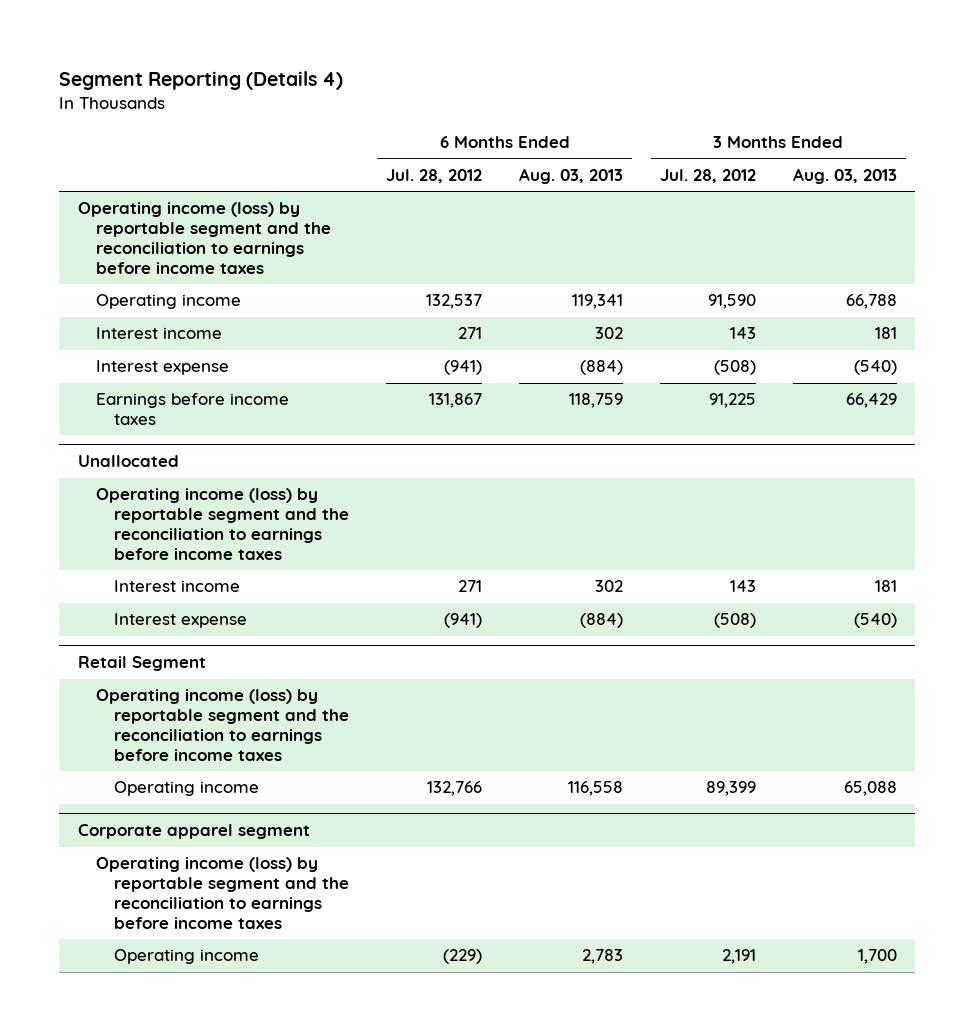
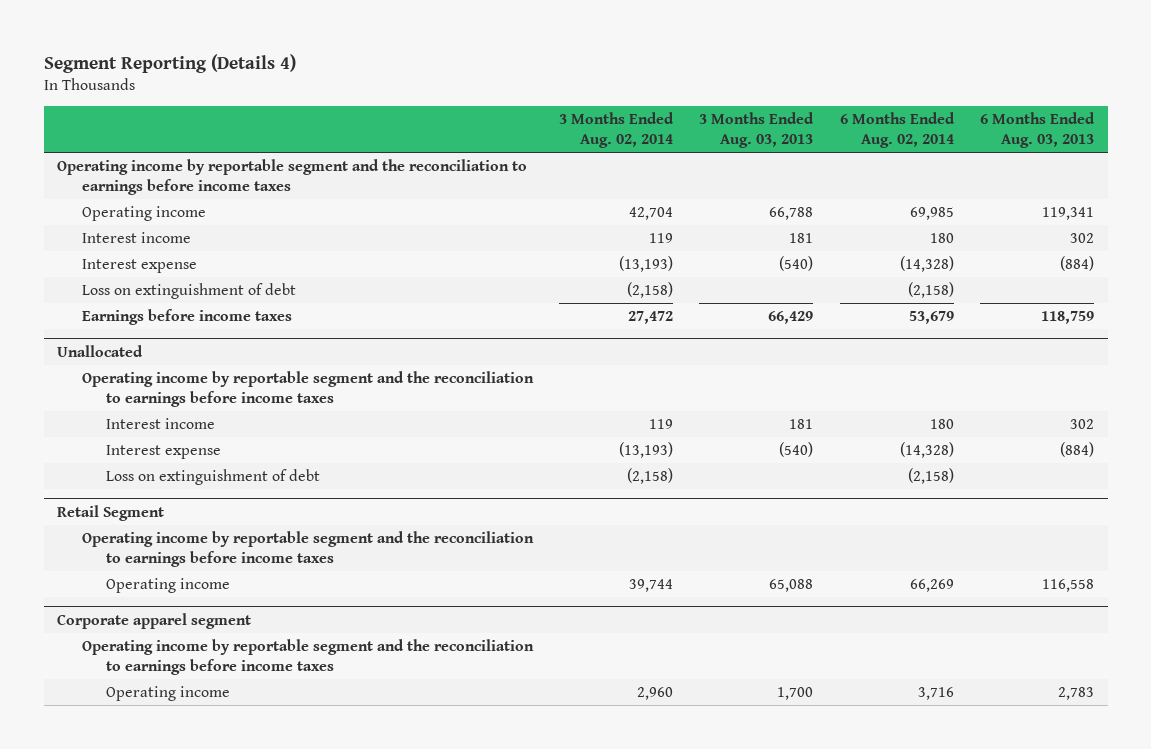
[386,168,483,183] Jul. 28, 2012 -> none
[659,168,756,183] Jul. 28, 2012 -> none
none -> [559,112,675,149] 3 Months Ended Aug. 02, 2014
none -> [839,112,955,149] 6 Months Ended Aug. 02, 2014
[77,202,332,274] Operating income (loss) by reportable segment and the reconciliation to earnings before income taxes -> [56,158,527,195] Operating income by reportable segment and the reconciliation to earnings before income taxes
none -> [81,282,296,299] Loss on extinguishment of debt
[96,488,350,560] Operating income (loss) by reportable segment and the reconciliation to earnings before income taxes -> [81,370,534,407] Operating income by reportable segment and the reconciliation to earnings before income taxes
none -> [106,468,321,485] Loss on extinguishment of debt
[96,689,350,761] Operating income (loss) by reportable segment and the reconciliation to earnings before income taxes -> [81,530,534,567] Operating income by reportable segment and the reconciliation to earnings before income taxes
[96,857,350,929] Operating income (loss) by reportable segment and the reconciliation to earnings before income taxes -> [81,638,534,675] Operating income by reportable segment and the reconciliation to earnings before income taxes

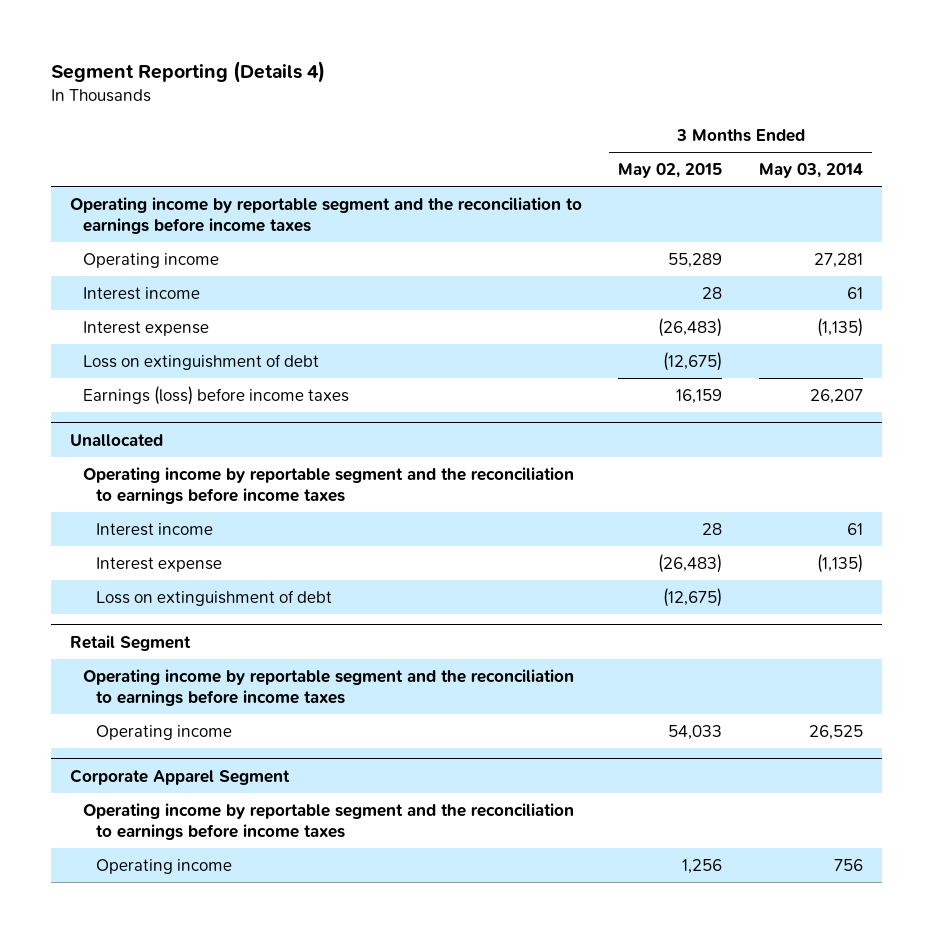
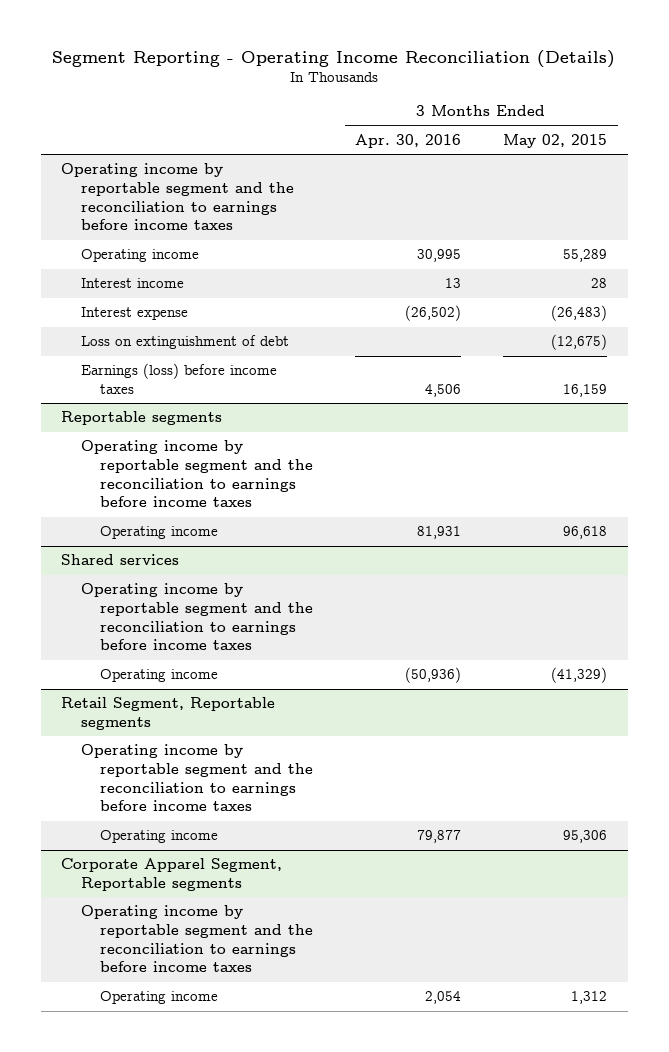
[51,60,326,83] Segment Reporting (Details 4) -> [52,49,616,68] Segment Reporting - Operating Income Reconciliation (Details)
[759,163,864,179] May 03, 2014 -> none
none -> [355,134,462,149] Apr. 30, 2016
[69,433,163,447] Unallocated -> none
none -> [61,411,223,426] Reportable segments
[95,522,213,536] Interest income -> none
[95,556,222,572] Interest expense -> none
[95,589,332,606] Loss on extinguishment of debt -> none
[69,634,191,651] Retail Segment -> none
none -> [100,526,219,540] Operating income
none -> [61,554,180,566] Shared services
[69,768,290,785] Corporate Apparel Segment -> none
[668,724,723,740] 54,033 -> [551,667,608,684] (41,329)
none -> [61,697,276,730] Retail Segment, Reportable segments
[682,858,723,874] 1,256 -> [563,830,608,844] 95,306
none -> [61,858,283,891] Corporate Apparel Segment, Reportable segments
none -> [80,905,314,973] Operating income by reportable segment and the reconciliation to earnings before income taxes
none -> [100,991,219,1005] Operating income

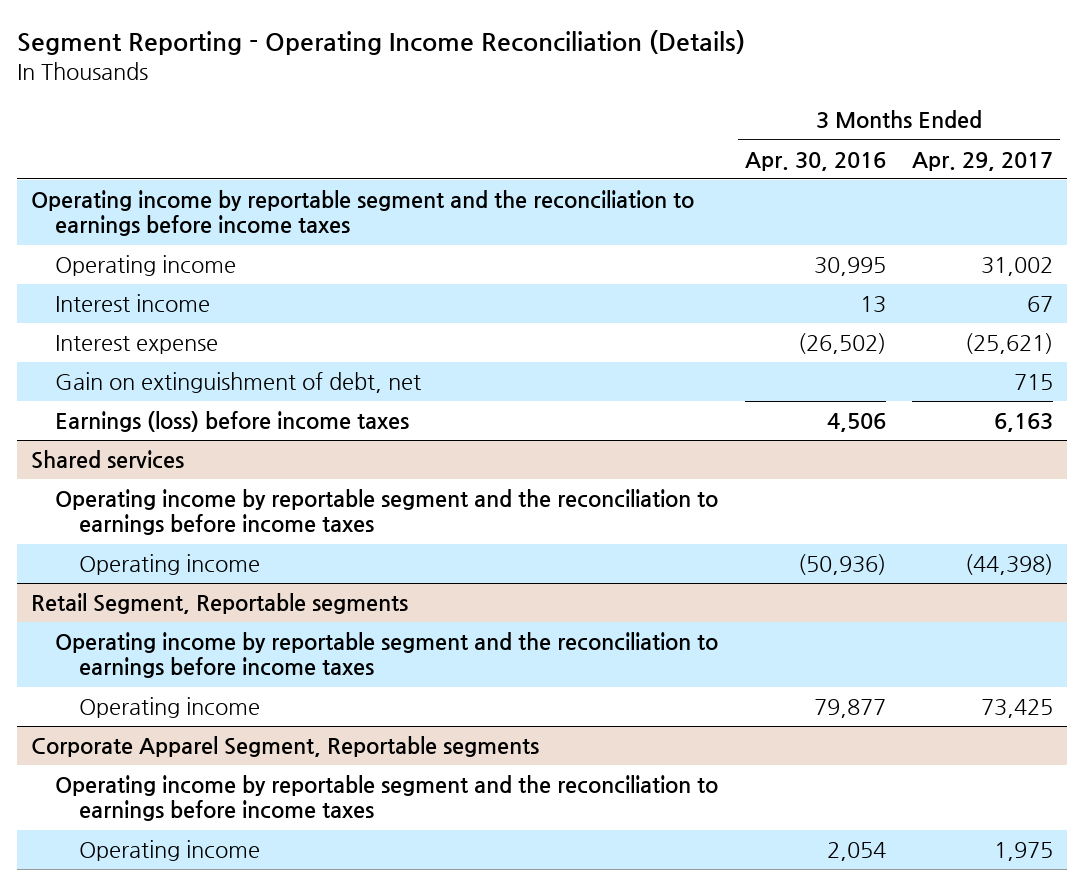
[503,134,608,149] May 02, 2015 -> none
none -> [912,151,1054,171] Apr. 29, 2017
[80,335,289,350] Loss on extinguishment of debt -> [54,372,421,394] Gain on extinguishment of debt, net
[61,411,223,426] Reportable segments -> none
[80,440,314,508] Operating income by reportable segment and the reconciliation to earnings before income taxes -> none
[100,526,219,540] Operating income -> none

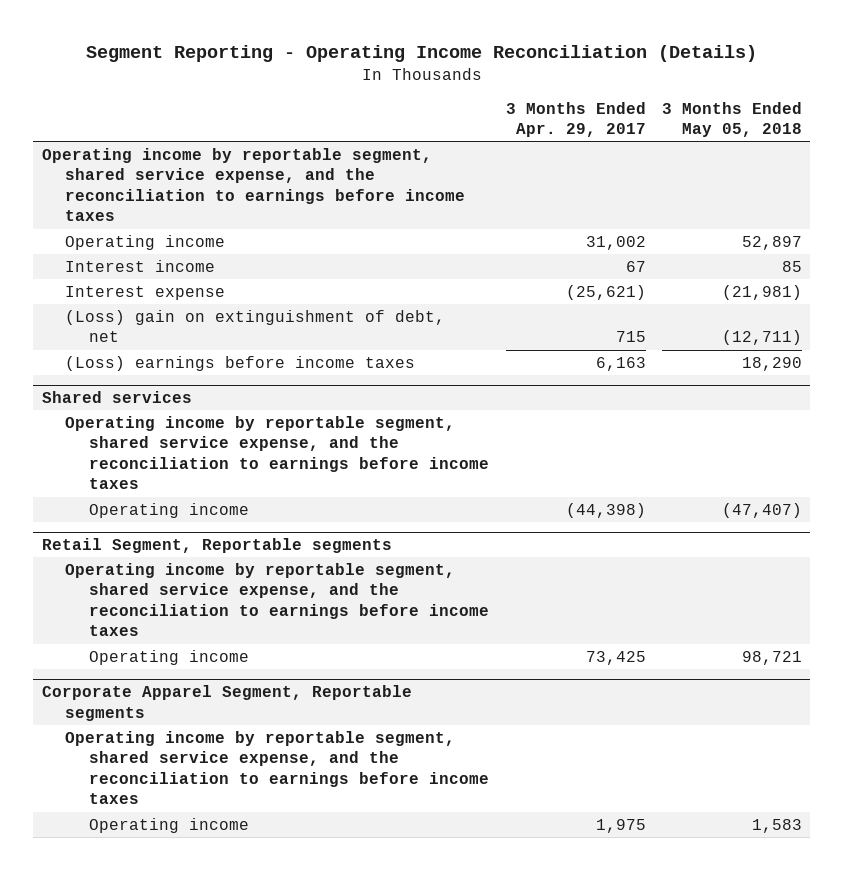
[744,151,886,171] Apr. 30, 2016 -> none
none -> [662,101,803,138] 3 Months Ended May 05, 2018
[30,190,694,237] Operating income by reportable segment and the reconciliation to earnings before income taxes -> [41,147,466,222] Operating income by reportable segment, shared service expense, and the reconciliation to earnings before income taxes
[54,372,421,394] Gain on extinguishment of debt, net -> [65,309,446,343] (Loss) gain on extinguishment of debt, net
[54,411,409,433] Earnings (loss) before income taxes -> [65,355,416,371] (Loss) earnings before income taxes
[54,489,718,536] Operating income by reportable segment and the reconciliation to earnings before income taxes -> [65,415,490,490] Operating income by reportable segment, shared service expense, and the reconciliation to earnings before income taxes
[54,632,718,679] Operating income by reportable segment and the reconciliation to earnings before income taxes -> [65,562,490,637] Operating income by reportable segment, shared service expense, and the reconciliation to earnings before income taxes
[54,775,718,822] Operating income by reportable segment and the reconciliation to earnings before income taxes -> [65,730,490,805] Operating income by reportable segment, shared service expense, and the reconciliation to earnings before income taxes

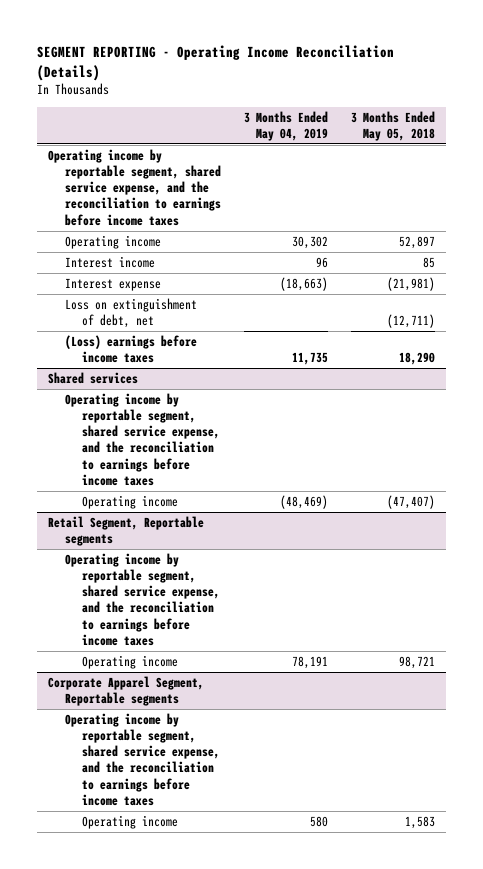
[85,45,757,63] Segment Reporting - Operating Income Reconciliation (Details) -> [36,44,394,81] SEGMENT REPORTING - Operating Income Reconciliation (Details)
[505,101,646,138] 3 Months Ended Apr. 29, 2017 -> none
none -> [244,110,329,141] 3 Months Ended May 04, 2019
[65,309,446,343] (Loss) gain on extinguishment of debt, net -> [65,297,198,329] Loss on extinguishment of debt, net

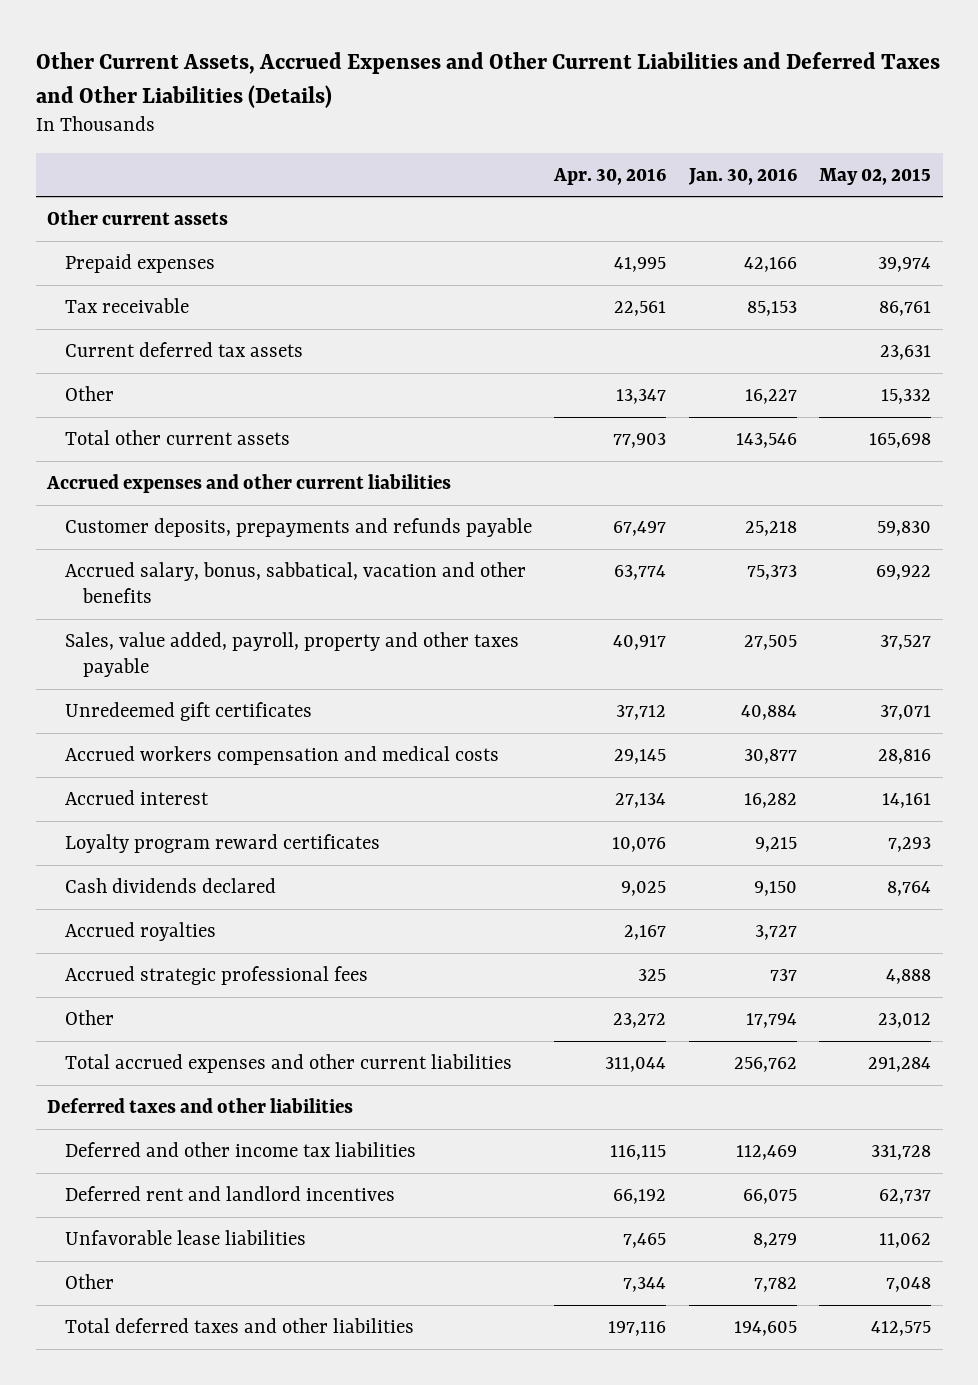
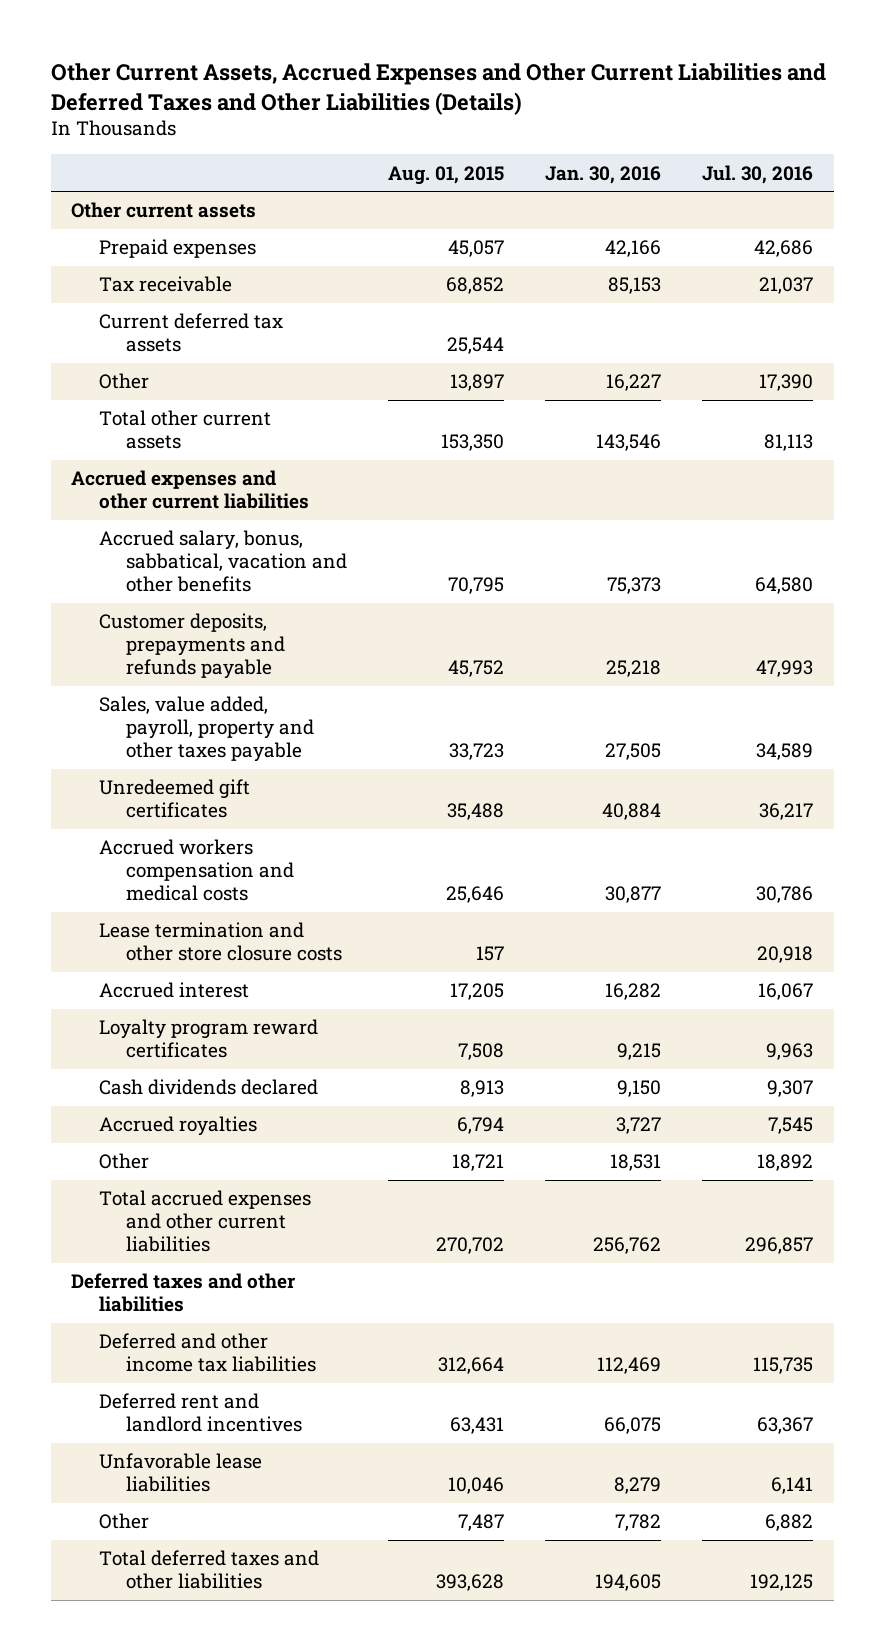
[553,167,667,185] Apr. 30, 2016 -> none
[819,167,932,185] May 02, 2015 -> none
none -> [387,165,504,185] Aug. 01, 2015
none -> [702,164,814,184] Jul. 30, 2016
[65,517,533,537] Customer deposits, prepayments and refunds payable -> [98,613,285,680] Customer deposits, prepayments and refunds payable
none -> [98,922,342,962] Lease termination and other store closure costs
[65,965,369,985] Accrued strategic professional fees -> none
[745,1012,797,1028] 17,794 -> [610,1154,662,1172] 18,531

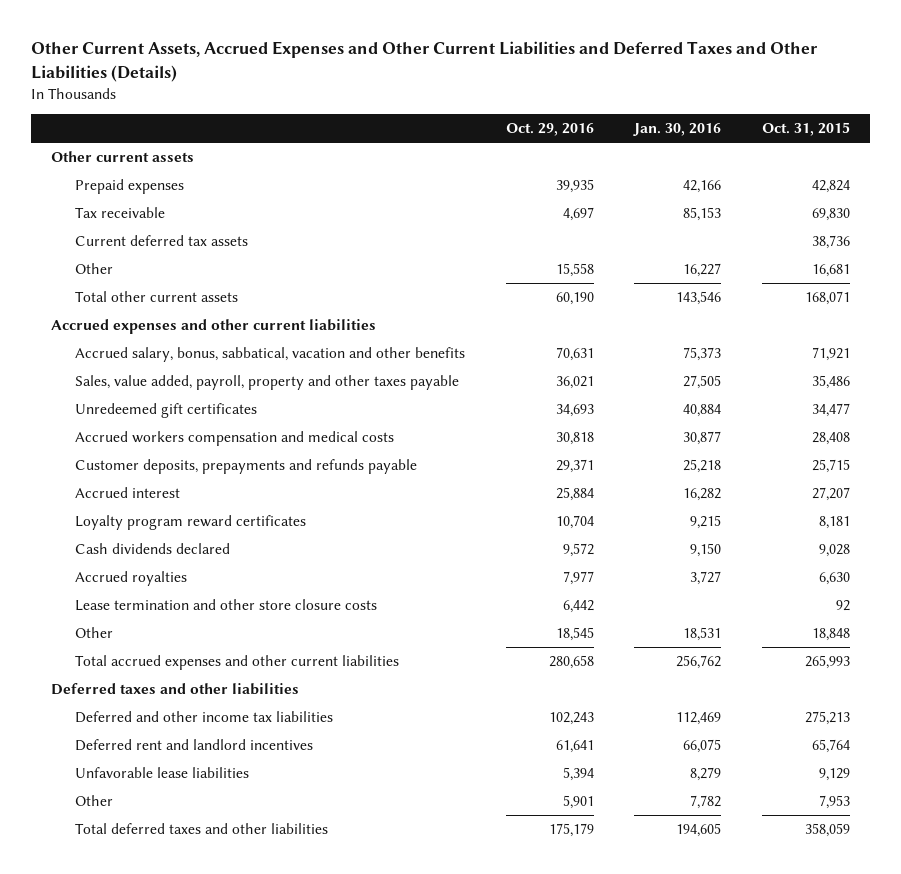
[387,165,504,185] Aug. 01, 2015 -> none
[702,164,814,184] Jul. 30, 2016 -> none
none -> [505,123,594,137] Oct. 29, 2016
none -> [761,122,850,137] Oct. 31, 2015
[98,613,285,680] Customer deposits, prepayments and refunds payable -> [75,458,418,474] Customer deposits, prepayments and refunds payable
[98,922,342,962] Lease termination and other store closure costs -> [75,598,378,611] Lease termination and other store closure costs

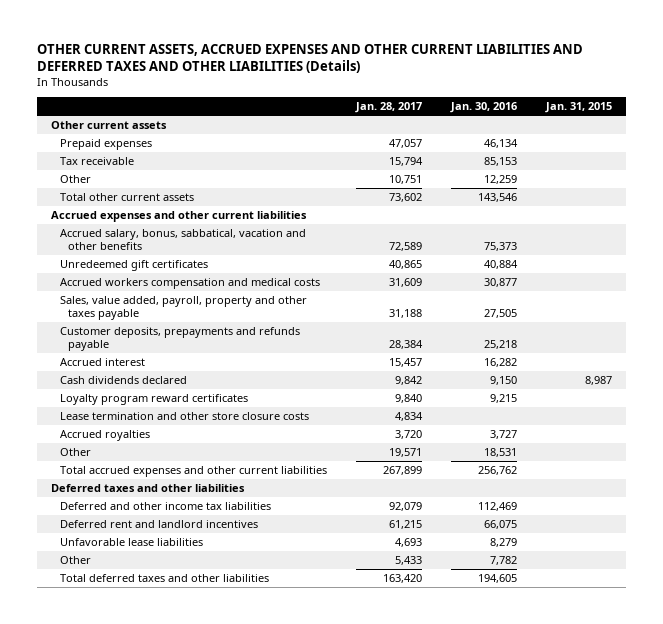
[30,41,818,83] Other Current Assets, Accrued Expenses and Other Current Liabilities and Deferred Taxes and Other Liabilities (Details) -> [36,43,583,74] OTHER CURRENT ASSETS, ACCRUED EXPENSES AND OTHER CURRENT LIABILITIES AND DEFERRED TAXES AND OTHER LIABILITIES (Details)
[505,123,594,137] Oct. 29, 2016 -> none
[761,122,850,137] Oct. 31, 2015 -> none
none -> [354,102,422,114] Jan. 28, 2017
none -> [544,102,612,114] Jan. 31, 2015
[683,179,722,193] 42,166 -> [483,138,518,148] 46,134
[75,234,249,246] Current deferred tax assets -> none
[683,262,722,277] 16,227 -> [483,174,517,184] 12,259
[75,374,460,390] Sales, value added, payroll, property and other taxes payable -> [59,295,307,320] Sales, value added, payroll, property and other taxes payable
[75,514,307,530] Loyalty program reward certificates -> [59,393,248,405] Loyalty program reward certificates
[75,570,188,586] Accrued royalties -> [59,429,150,441] Accrued royalties

